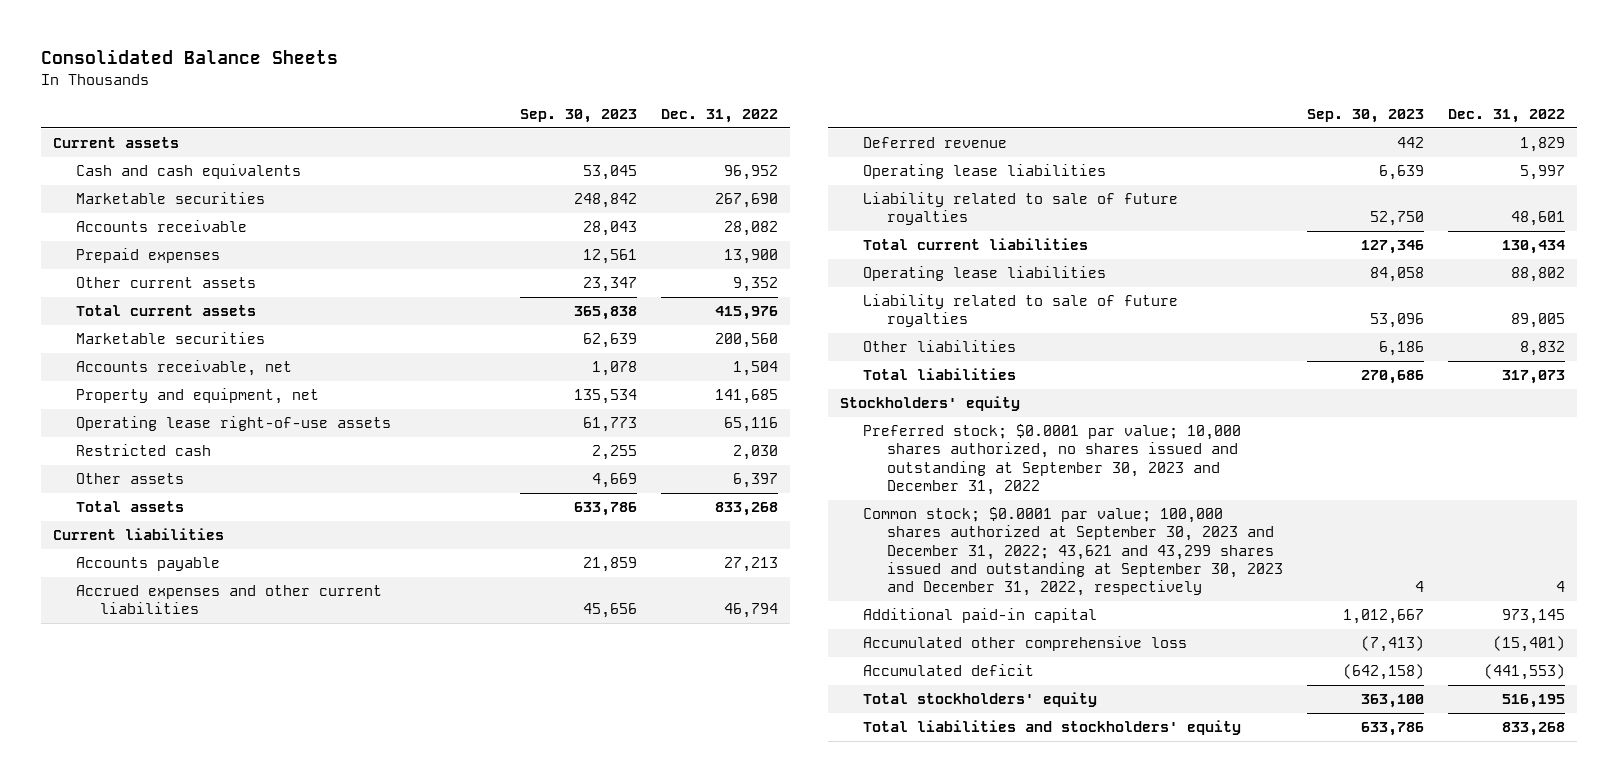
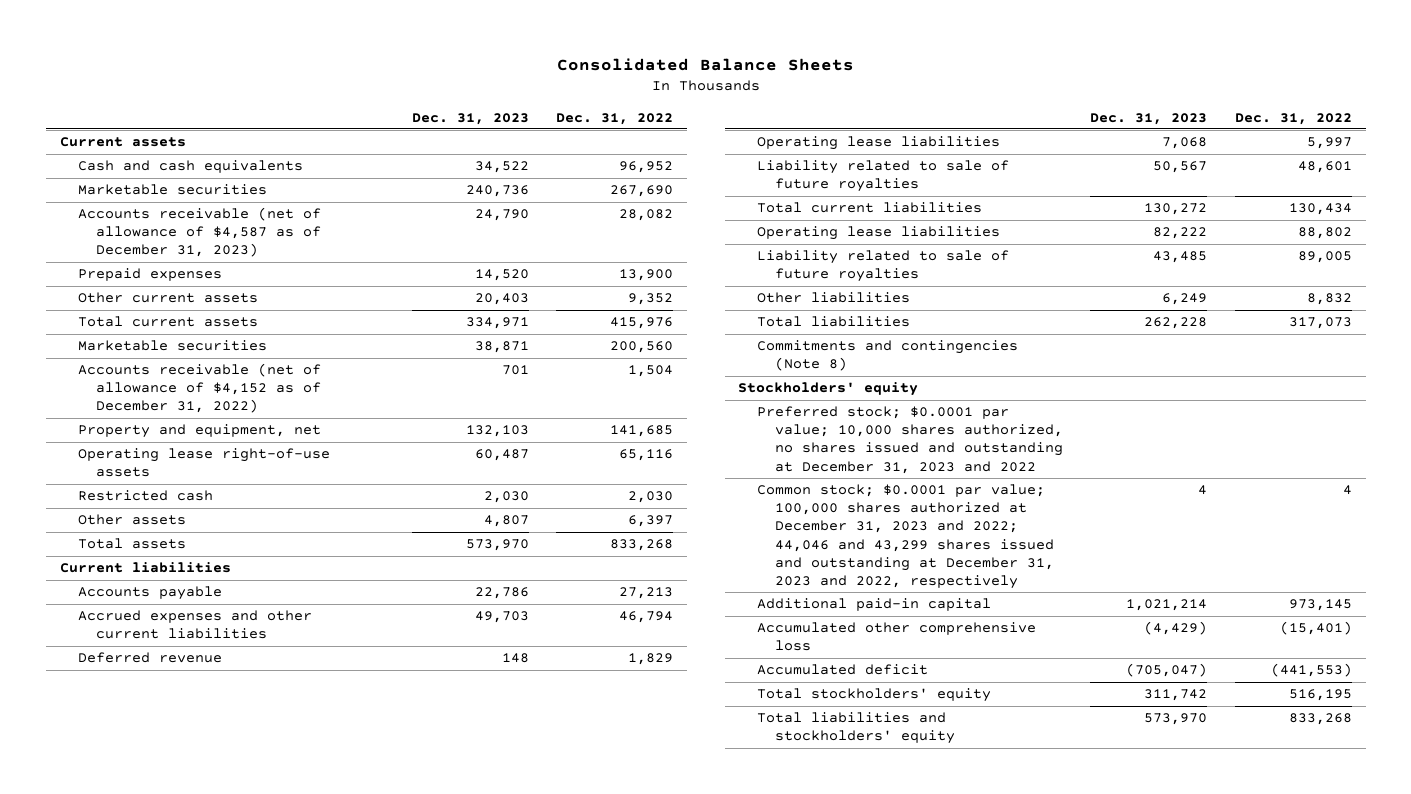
[520,109,638,124] Sep. 30, 2023 -> none
none -> [411,112,529,125] Dec. 31, 2023
[76,220,248,233] Accounts receivable -> [77,207,322,258] Accounts receivable (net of allowance of $4,587 as of December 31, 2023)
[76,360,293,377] Accounts receivable, net -> [77,363,322,414] Accounts receivable (net of allowance of $4,152 as of December 31, 2022)
none -> [756,340,1018,372] Commitments and contingencies (Note 8)
[863,424,1242,495] Preferred stock; $0.0001 par value; 10,000 shares authorized, no shares issued and outstanding at September 30, 2023 and December 31, 2022 -> [756,406,1064,474] Preferred stock; $0.0001 par value; 10,000 shares authorized, no shares issued and outstanding at December 31, 2023 and 2022
[863,507,1283,597] Common stock; $0.0001 par value; 100,000 shares authorized at September 30, 2023 and December 31, 2022; 43,621 and 43,299 shares issued and outstanding at September 30, 2023 and December 31, 2022, respectively -> [756,484,1055,589] Common stock; $0.0001 par value; 100,000 shares authorized at December 31, 2023 and 2022; 44,046 and 43,299 shares issued and outstanding at December 31, 2023 and 2022, respectively

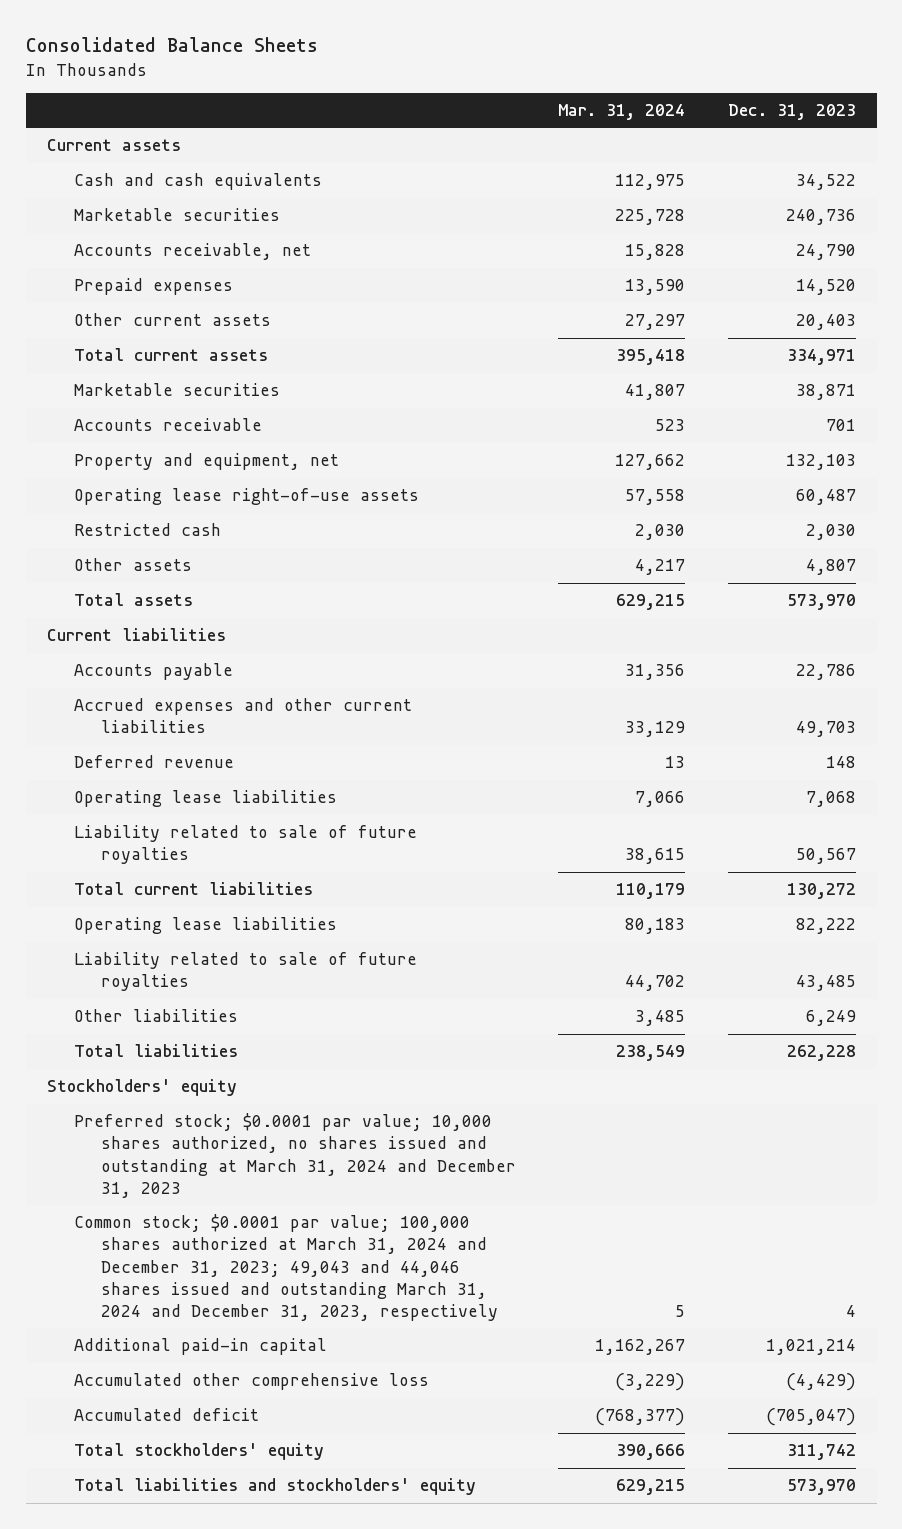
[555,112,673,125] Dec. 31, 2022 -> none
none -> [558,104,686,121] Mar. 31, 2024
[77,207,322,258] Accounts receivable (net of allowance of $4,587 as of December 31, 2023) -> [73,243,311,261] Accounts receivable, net
[77,363,322,414] Accounts receivable (net of allowance of $4,152 as of December 31, 2022) -> [73,418,262,432] Accounts receivable
[756,340,1018,372] Commitments and contingencies (Note 8) -> none
[756,406,1064,474] Preferred stock; $0.0001 par value; 10,000 shares authorized, no shares issued and outstanding at December 31, 2023 and 2022 -> [73,1113,516,1198] Preferred stock; $0.0001 par value; 10,000 shares authorized, no shares issued and outstanding at March 31, 2024 and December 31, 2023
[756,484,1055,589] Common stock; $0.0001 par value; 100,000 shares authorized at December 31, 2023 and 2022; 44,046 and 43,299 shares issued and outstanding at December 31, 2023 and 2022, respectively -> [73,1214,498,1322] Common stock; $0.0001 par value; 100,000 shares authorized at March 31, 2024 and December 31, 2023; 49,043 and 44,046 shares issued and outstanding March 31, 2024 and December 31, 2023, respectively

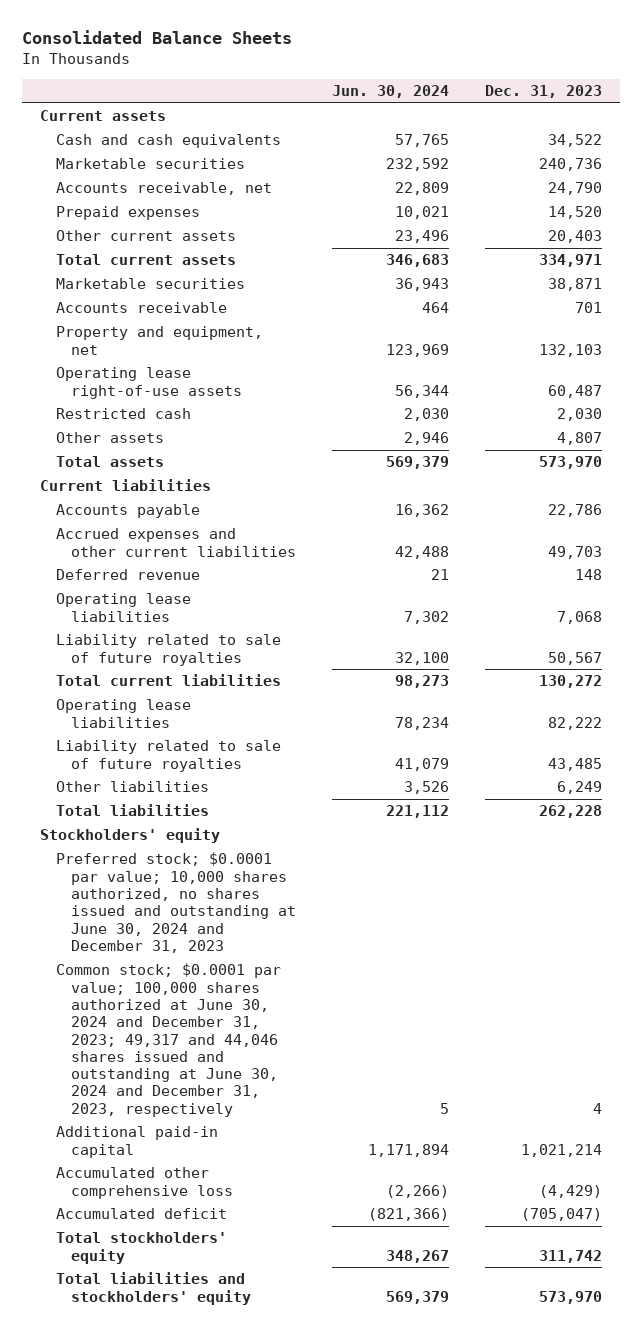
[558,104,686,121] Mar. 31, 2024 -> none
none -> [332,84,450,98] Jun. 30, 2024
[73,1113,516,1198] Preferred stock; $0.0001 par value; 10,000 shares authorized, no shares issued and outstanding at March 31, 2024 and December 31, 2023 -> [55,852,297,953] Preferred stock; $0.0001 par value; 10,000 shares authorized, no shares issued and outstanding at June 30, 2024 and December 31, 2023
[73,1214,498,1322] Common stock; $0.0001 par value; 100,000 shares authorized at March 31, 2024 and December 31, 2023; 49,043 and 44,046 shares issued and outstanding March 31, 2024 and December 31, 2023, respectively -> [55,963,281,1117] Common stock; $0.0001 par value; 100,000 shares authorized at June 30, 2024 and December 31, 2023; 49,317 and 44,046 shares issued and outstanding at June 30, 2024 and December 31, 2023, respectively

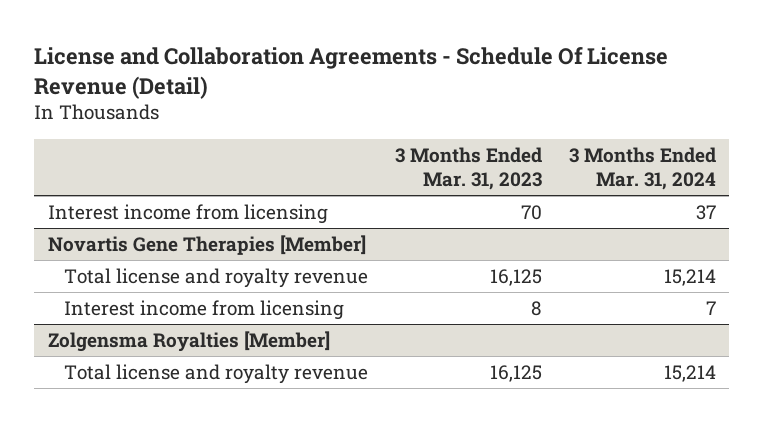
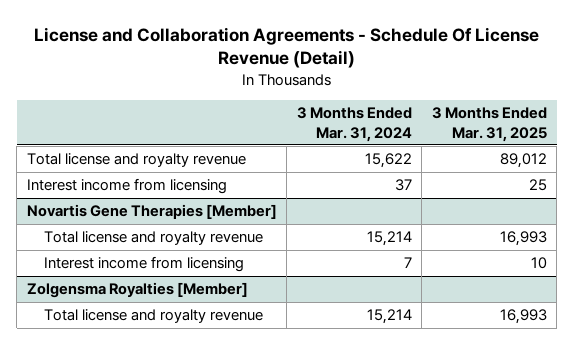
[395,146,543,191] 3 Months Ended Mar. 31, 2023 -> none
none -> [431,107,547,142] 3 Months Ended Mar. 31, 2025
none -> [26,153,246,168] Total license and royalty revenue

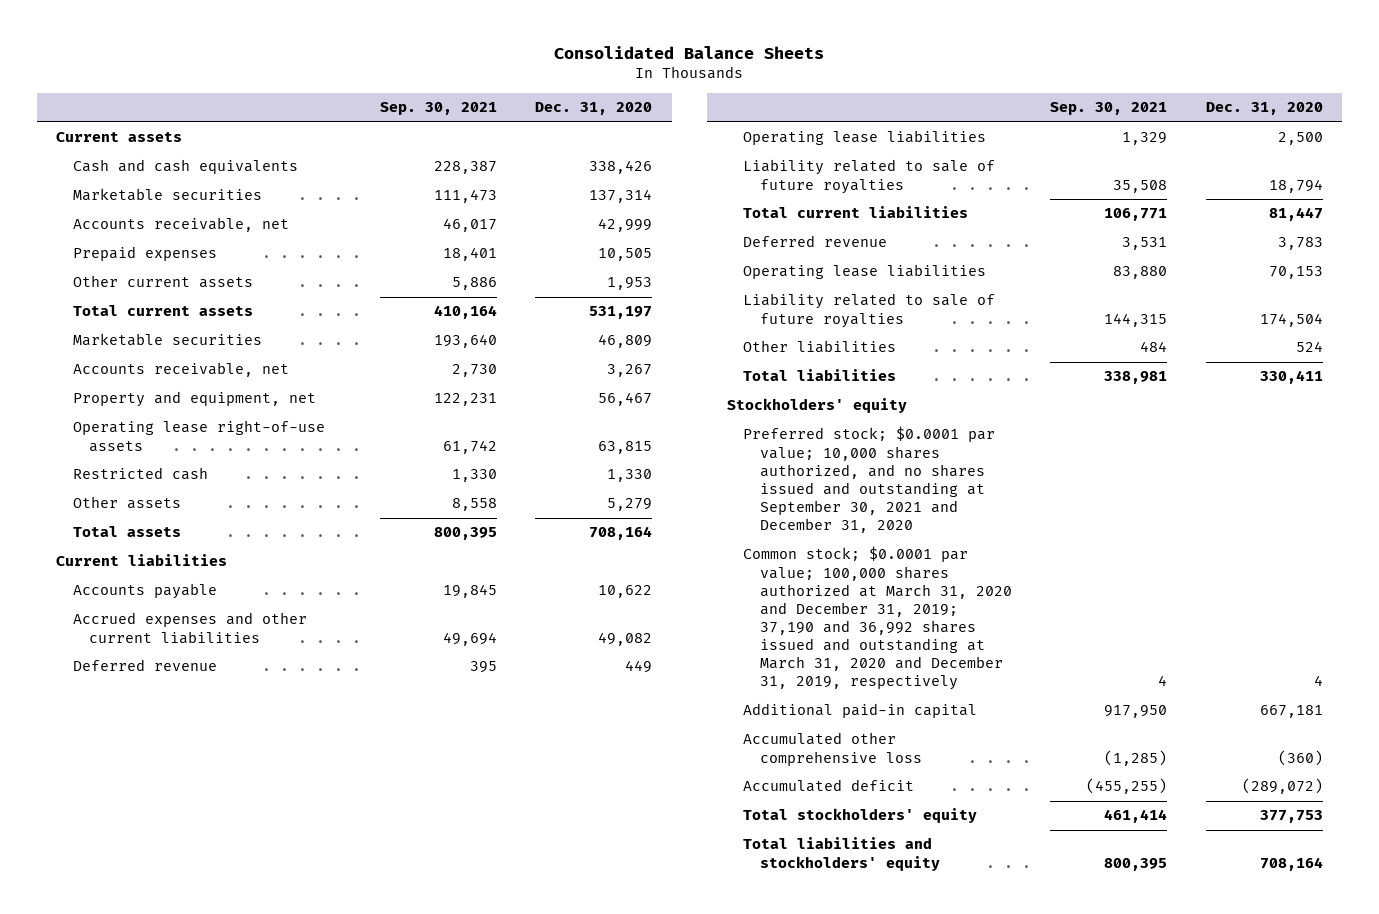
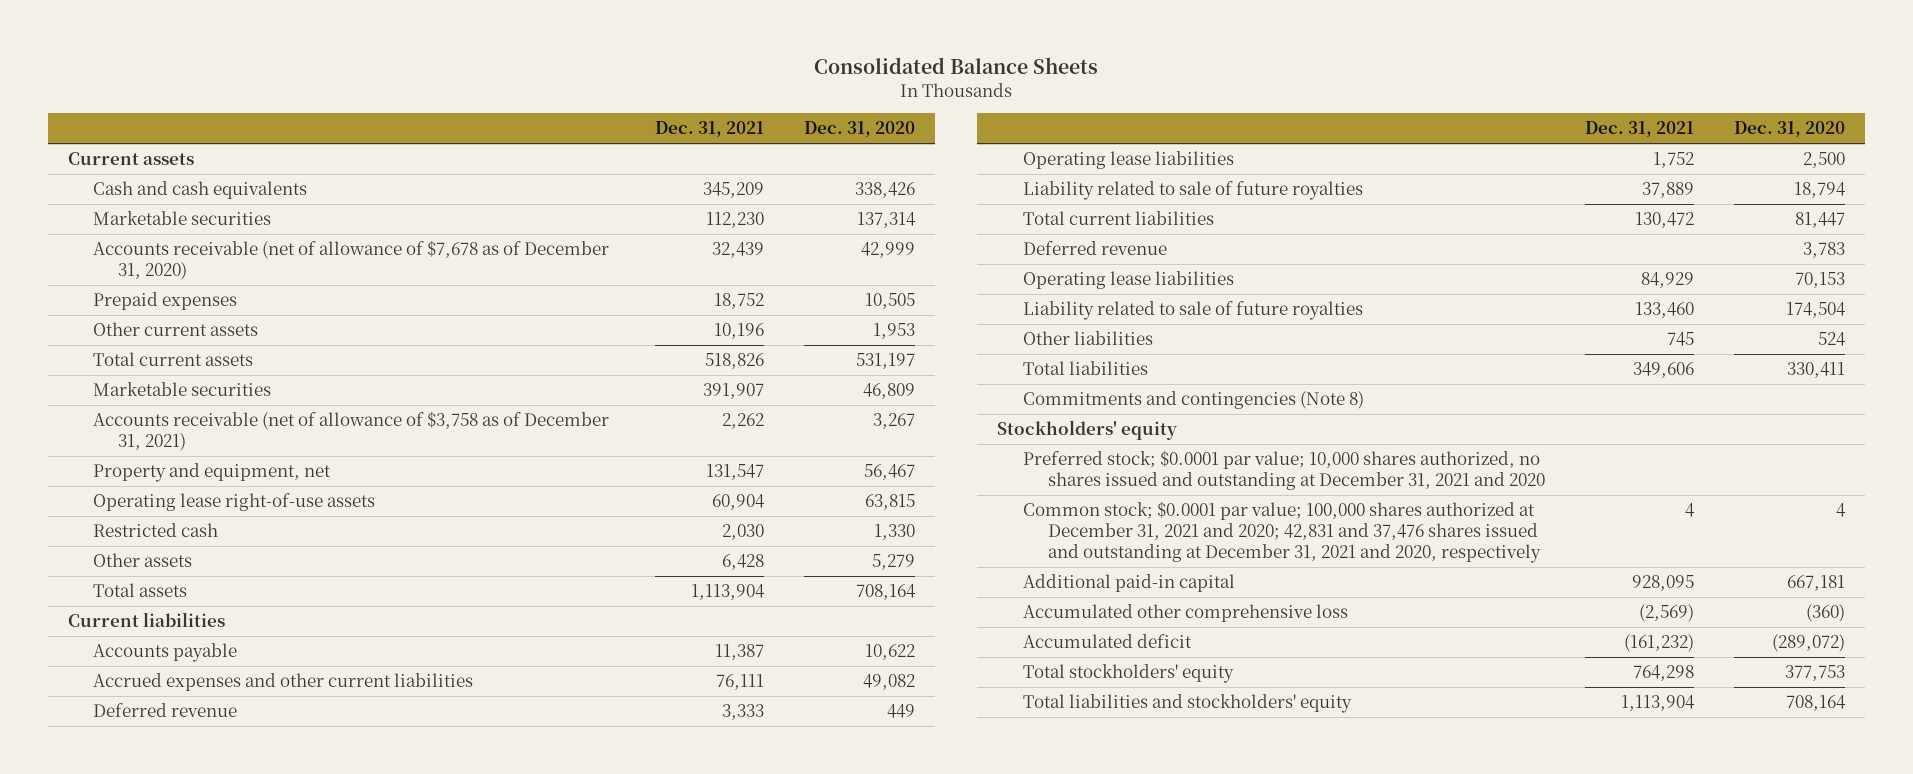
[379,102,497,116] Sep. 30, 2021 -> none
none -> [655,121,765,138] Dec. 31, 2021
[72,217,289,233] Accounts receivable, net -> [93,239,610,280] Accounts receivable (net of allowance of $7,678 as of December 31, 2020)
[72,362,289,378] Accounts receivable, net -> [93,410,610,451] Accounts receivable (net of allowance of $3,758 as of December 31, 2021)
none -> [1022,390,1364,409] Commitments and contingencies (Note 8)
[743,426,996,534] Preferred stock; $0.0001 par value; 10,000 shares authorized, and no shares issued and outstanding at September 30, 2021 and December 31, 2020 -> [1022,449,1545,490] Preferred stock; $0.0001 par value; 10,000 shares authorized, no shares issued and outstanding at December 31, 2021 and 2020
[743,546,1012,691] Common stock; $0.0001 par value; 100,000 shares authorized at March 31, 2020 and December 31, 2019; 37,190 and 36,992 shares issued and outstanding at March 31, 2020 and December 31, 2019, respectively -> [1022,500,1541,563] Common stock; $0.0001 par value; 100,000 shares authorized at December 31, 2021 and 2020; 42,831 and 37,476 shares issued and outstanding at December 31, 2021 and 2020, respectively

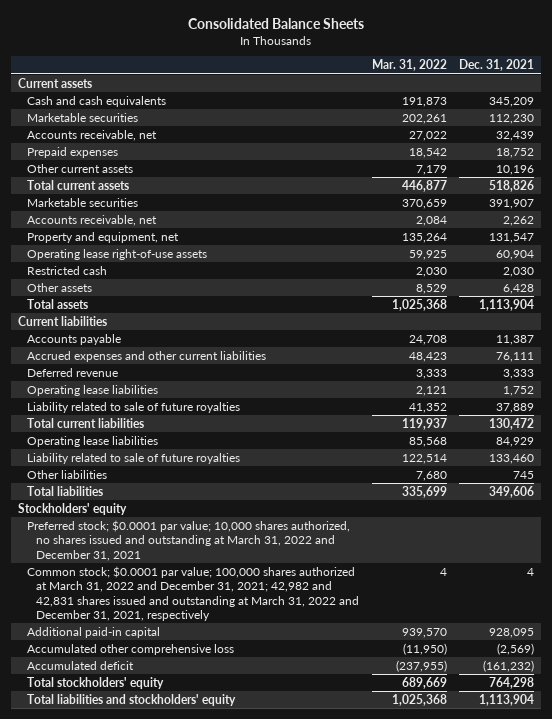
[804,121,916,138] Dec. 31, 2020 -> none
none -> [371,59,447,72] Mar. 31, 2022
[93,239,610,280] Accounts receivable (net of allowance of $7,678 as of December 31, 2020) -> [26,129,157,141] Accounts receivable, net
[93,410,610,451] Accounts receivable (net of allowance of $3,758 as of December 31, 2021) -> [26,214,157,226] Accounts receivable, net
[1022,240,1167,255] Deferred revenue -> none
[1022,390,1364,409] Commitments and contingencies (Note 8) -> none
[1022,449,1545,490] Preferred stock; $0.0001 par value; 10,000 shares authorized, no shares issued and outstanding at December 31, 2021 and 2020 -> [26,519,350,561] Preferred stock; $0.0001 par value; 10,000 shares authorized, no shares issued and outstanding at March 31, 2022 and December 31, 2021
[1022,500,1541,563] Common stock; $0.0001 par value; 100,000 shares authorized at December 31, 2021 and 2020; 42,831 and 37,476 shares issued and outstanding at December 31, 2021 and 2020, respectively -> [26,565,359,621] Common stock; $0.0001 par value; 100,000 shares authorized at March 31, 2022 and December 31, 2021; 42,982 and 42,831 shares issued and outstanding at March 31, 2022 and December 31, 2021, respectively

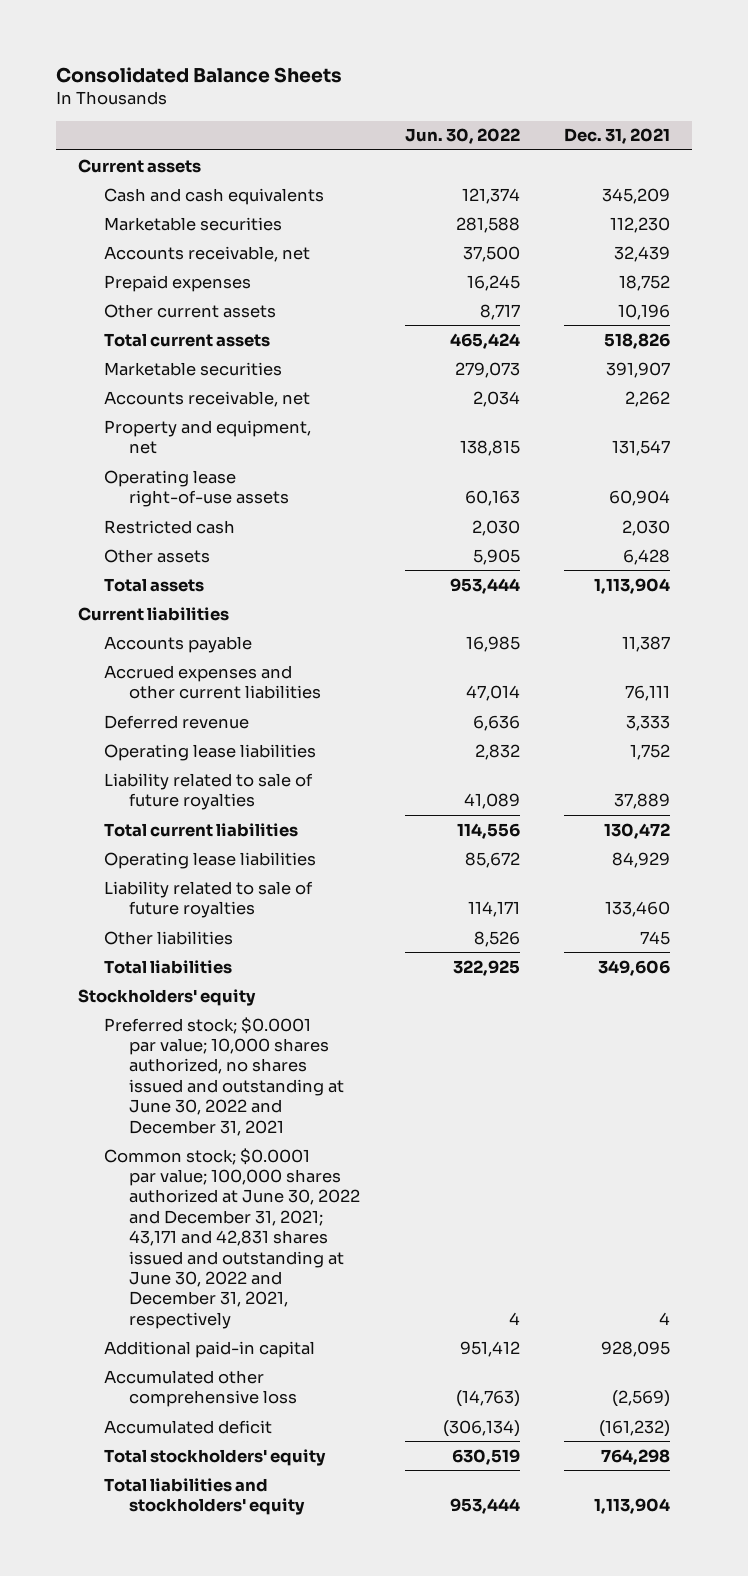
[371,59,447,72] Mar. 31, 2022 -> none
none -> [404,128,520,145] Jun. 30, 2022
[26,519,350,561] Preferred stock; $0.0001 par value; 10,000 shares authorized, no shares issued and outstanding at March 31, 2022 and December 31, 2021 -> [103,1016,345,1136] Preferred stock; $0.0001 par value; 10,000 shares authorized, no shares issued and outstanding at June 30, 2022 and December 31, 2021
[26,565,359,621] Common stock; $0.0001 par value; 100,000 shares authorized at March 31, 2022 and December 31, 2021; 42,982 and 42,831 shares issued and outstanding at March 31, 2022 and December 31, 2021, respectively -> [103,1147,361,1329] Common stock; $0.0001 par value; 100,000 shares authorized at June 30, 2022 and December 31, 2021; 43,171 and 42,831 shares issued and outstanding at June 30, 2022 and December 31, 2021, respectively

